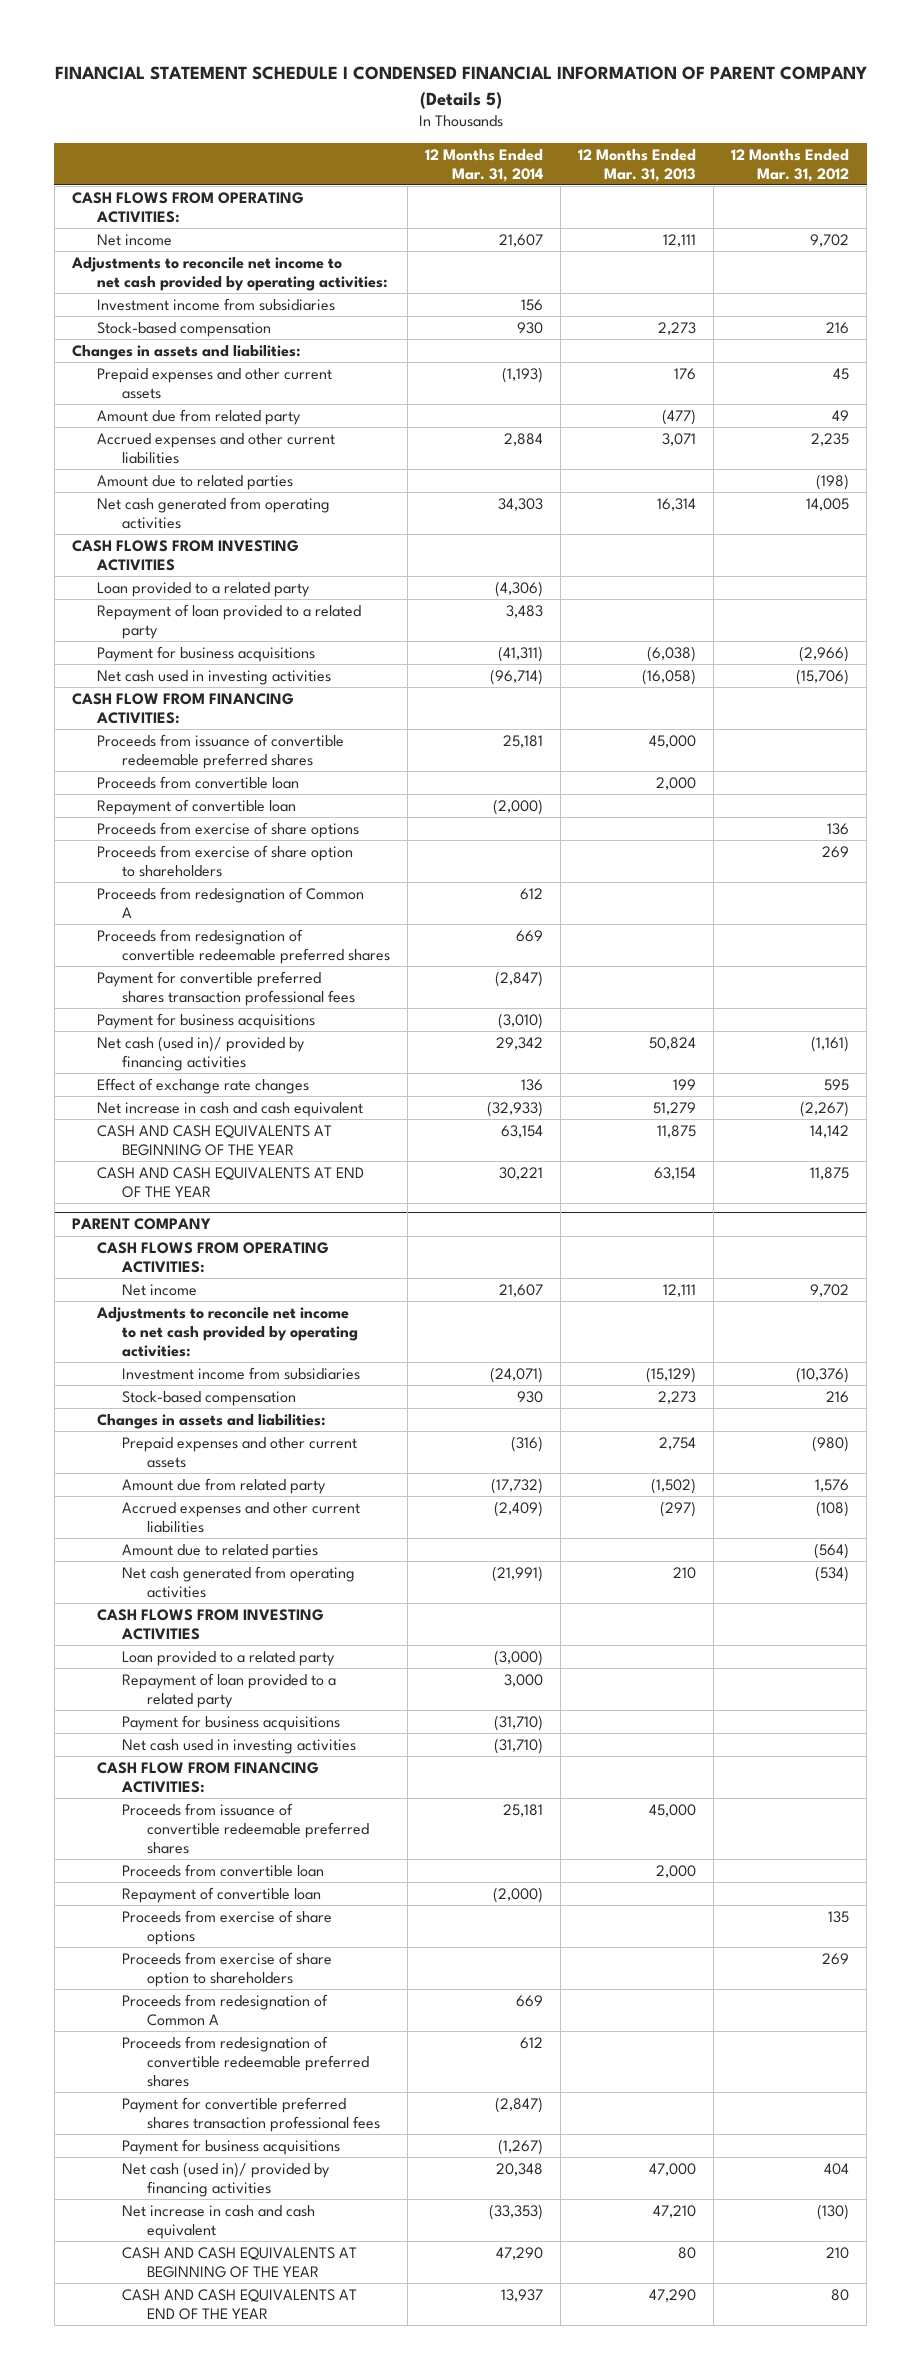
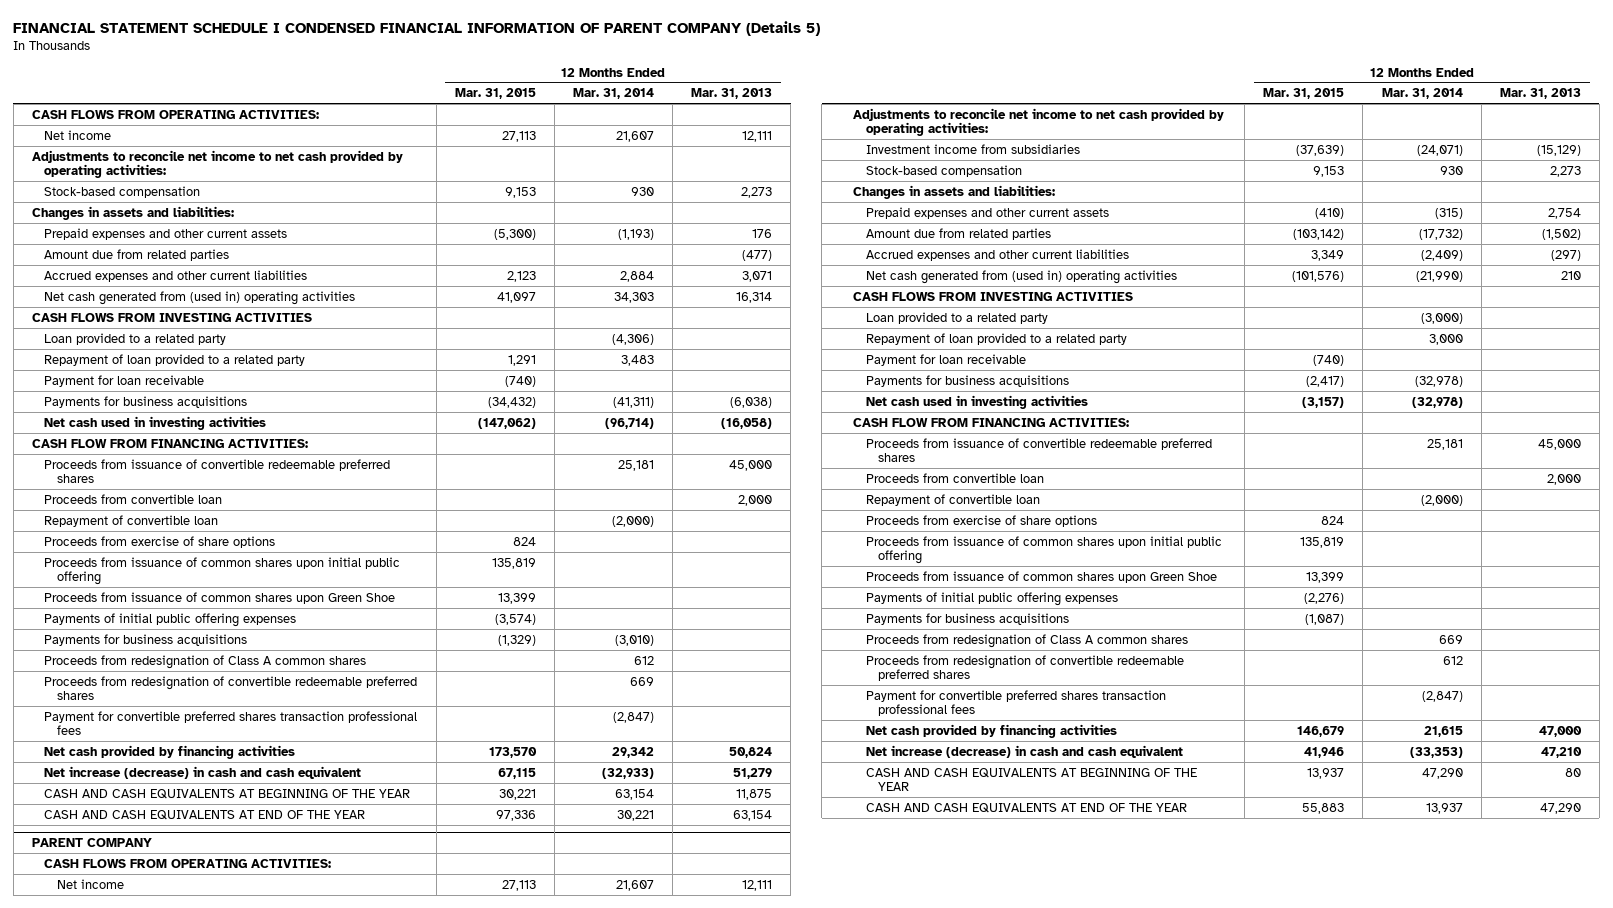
[731,148,850,182] 12 Months Ended Mar. 31, 2012 -> none
none -> [454,88,536,100] Mar. 31, 2015
[96,298,335,312] Investment income from subsidiaries -> none
[96,409,301,426] Amount due from related party -> [44,248,230,261] Amount due from related parties
[96,475,293,491] Amount due to related parties -> none
[96,497,330,529] Net cash generated from operating activities -> [44,290,356,305] Net cash generated from (used in) operating activities
none -> [44,374,205,387] Payment for loan receivable
[96,646,315,663] Payment for business acquisitions -> [44,395,248,408] Payments for business acquisitions
[96,845,353,877] Proceeds from exercise of share option to shareholders -> none
none -> [44,556,401,586] Proceeds from issuance of common shares upon initial public offering
none -> [44,591,396,604] Proceeds from issuance of common shares upon Green Shoe
none -> [44,612,297,627] Payments of initial public offering expenses
none -> [44,633,248,646] Payments for business acquisitions
[96,887,364,918] Proceeds from redesignation of Common A -> [44,654,367,669] Proceeds from redesignation of Class A common shares
[96,1013,315,1030] Payment for business acquisitions -> none
[96,1078,309,1095] Effect of exchange rate changes -> none
[96,1036,305,1071] Net cash (used in)/ provided by financing activities -> [44,744,296,759] Net cash provided by financing activities
[96,1102,363,1118] Net increase in cash and cash equivalent -> [44,765,362,779] Net increase (decrease) in cash and cash equivalent
[511,1436,544,1453] (316) -> [1434,207,1463,219] (315)
[122,1478,327,1495] Amount due from related party -> [865,227,1051,240] Amount due from related parties
[122,1544,319,1560] Amount due to related parties -> none
[122,1566,356,1598] Net cash generated from operating activities -> [865,269,1177,284] Net cash generated from (used in) operating activities
[492,1566,544,1583] (21,991) -> [1415,270,1463,282] (21,990)
none -> [865,353,1026,366] Payment for loan receivable
[122,1715,341,1732] Payment for business acquisitions -> [865,374,1069,387] Payments for business acquisitions
[494,1715,544,1732] (31,710) -> [1414,375,1463,387] (32,978)
[494,1738,544,1755] (31,710) -> [1411,396,1463,408] (32,978)
[122,1952,333,1987] Proceeds from exercise of share option to shareholders -> none
none -> [865,535,1222,565] Proceeds from issuance of common shares upon initial public offering
none -> [865,570,1217,583] Proceeds from issuance of common shares upon Green Shoe
none -> [865,591,1118,606] Payments of initial public offering expenses
none -> [865,612,1069,625] Payments for business acquisitions
[122,1994,329,2026] Proceeds from redesignation of Common A -> [865,633,1188,648] Proceeds from redesignation of Class A common shares
[122,2139,341,2156] Payment for business acquisitions -> none
[122,2162,331,2197] Net cash (used in)/ provided by financing activities -> [865,723,1117,738] Net cash provided by financing activities
[496,2163,544,2177] 20,348 -> [1423,725,1463,737] 21,615
[122,2205,316,2239] Net increase in cash and cash equivalent -> [865,744,1183,758] Net increase (decrease) in cash and cash equivalent

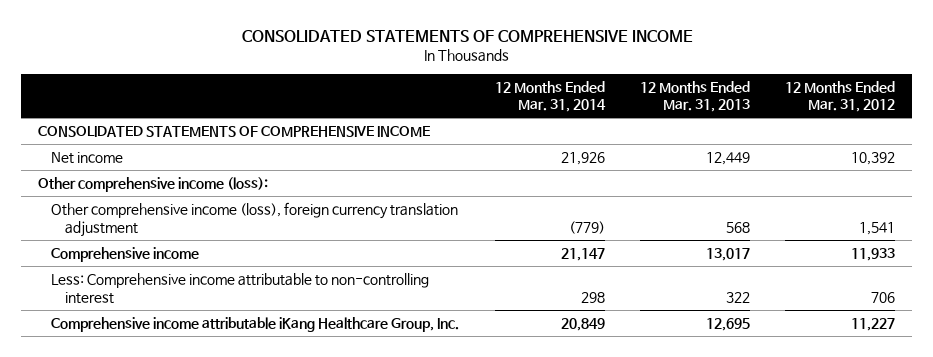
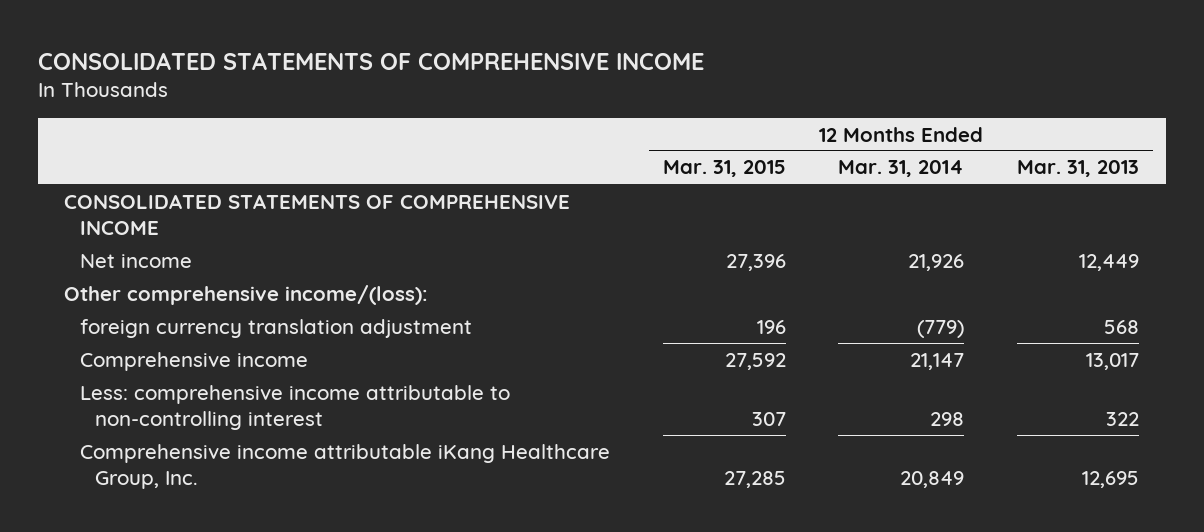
[784,80,895,113] 12 Months Ended Mar. 31, 2012 -> none
none -> [662,160,786,178] Mar. 31, 2015
[38,176,269,192] Other comprehensive income (loss): -> [64,284,429,305] Other comprehensive income/(loss):
[51,201,459,237] Other comprehensive income (loss), foreign currency translation adjustment -> [79,318,472,338] foreign currency translation adjustment
[51,272,430,304] Less: Comprehensive income attributable to non-controlling interest -> [79,384,510,430] Less: comprehensive income attributable to non-controlling interest

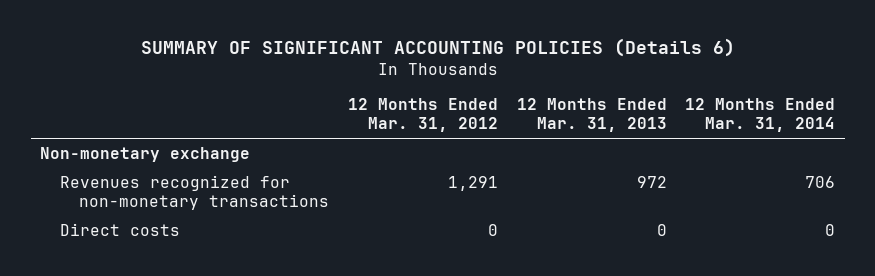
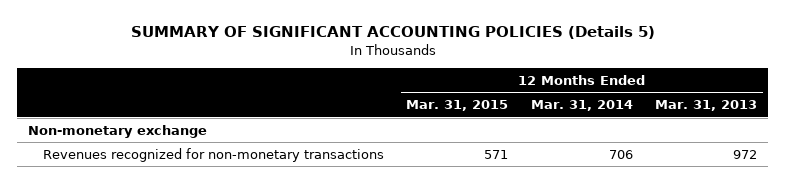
[140,38,735,58] SUMMARY OF SIGNIFICANT ACCOUNTING POLICIES (Details 6) -> [130,26,655,40] SUMMARY OF SIGNIFICANT ACCOUNTING POLICIES (Details 5)
[347,98,498,133] 12 Months Ended Mar. 31, 2012 -> none
none -> [406,100,509,112] Mar. 31, 2015
[59,223,180,237] Direct costs -> none

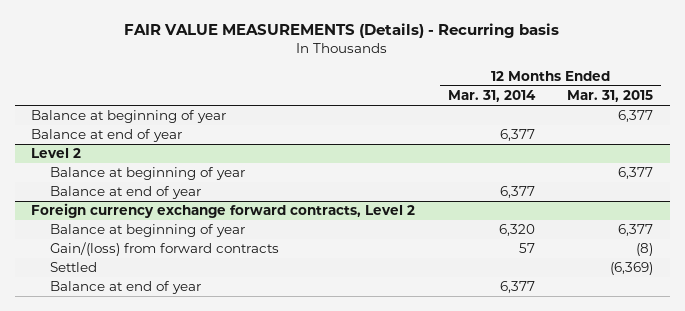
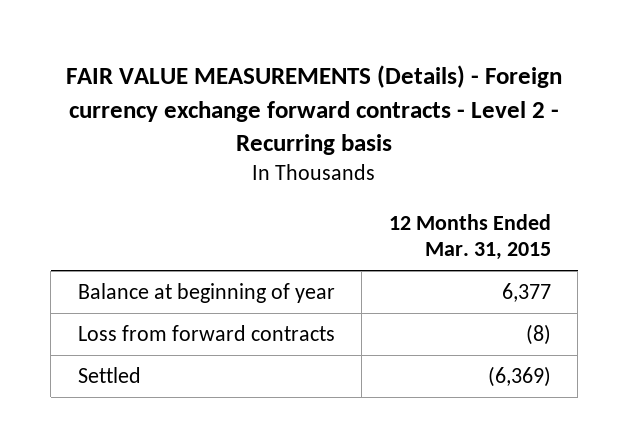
[124,23,560,39] FAIR VALUE MEASUREMENTS (Details) - Recurring basis -> [66,65,563,156] FAIR VALUE MEASUREMENTS (Details) - Foreign currency exchange forward contracts - Level 2 - Recurring basis
[447,90,536,103] Mar. 31, 2014 -> none
[31,129,183,143] Balance at end of year -> none
[31,148,82,159] Level 2 -> none
[49,167,245,181] Balance at beginning of year -> none
[49,186,201,200] Balance at end of year -> none
[31,203,416,219] Foreign currency exchange forward contracts, Level 2 -> none
[49,224,245,238] Balance at beginning of year -> none
[49,242,279,257] Gain/(loss) from forward contracts -> [77,325,335,342] Loss from forward contracts
[49,281,201,295] Balance at end of year -> none

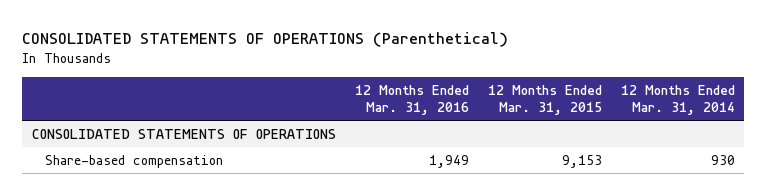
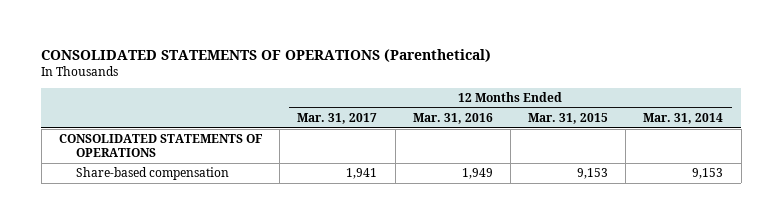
none -> [297,113,378,125] Mar. 31, 2017
[710,155,735,166] 930 -> [692,168,724,180] 9,153

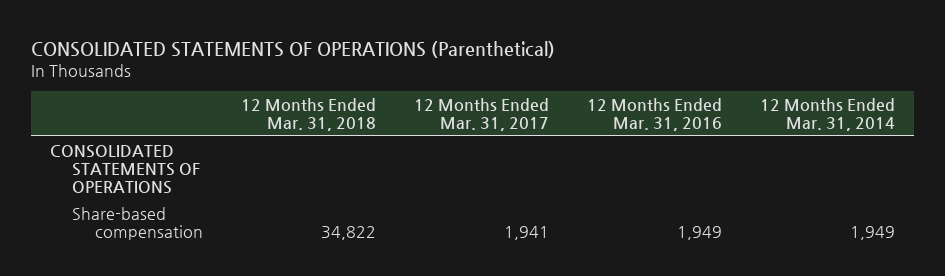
[528,113,609,125] Mar. 31, 2015 -> none
none -> [240,97,376,131] 12 Months Ended Mar. 31, 2018
[692,168,724,180] 9,153 -> [850,225,896,240] 1,949

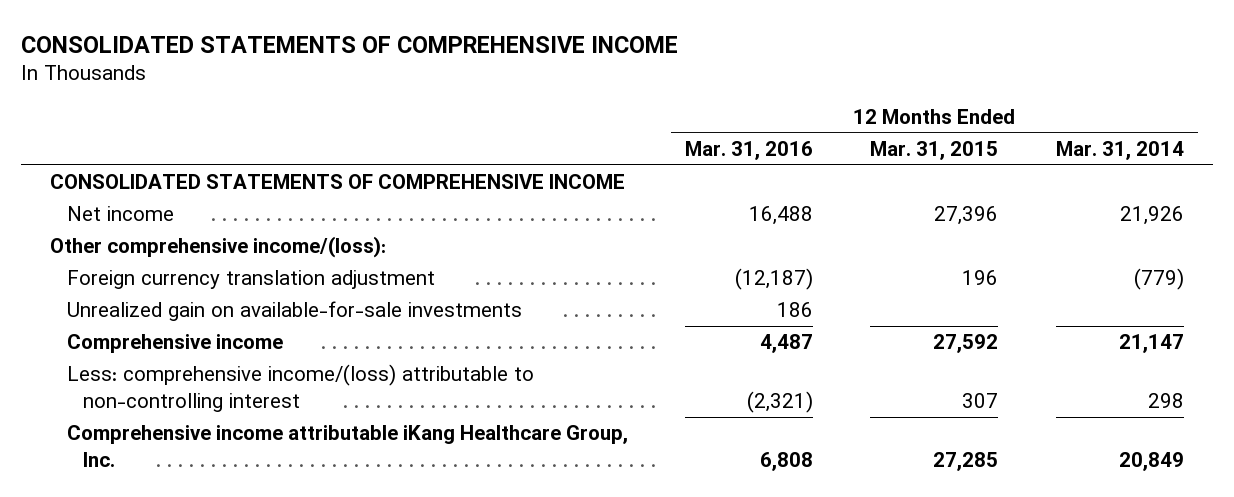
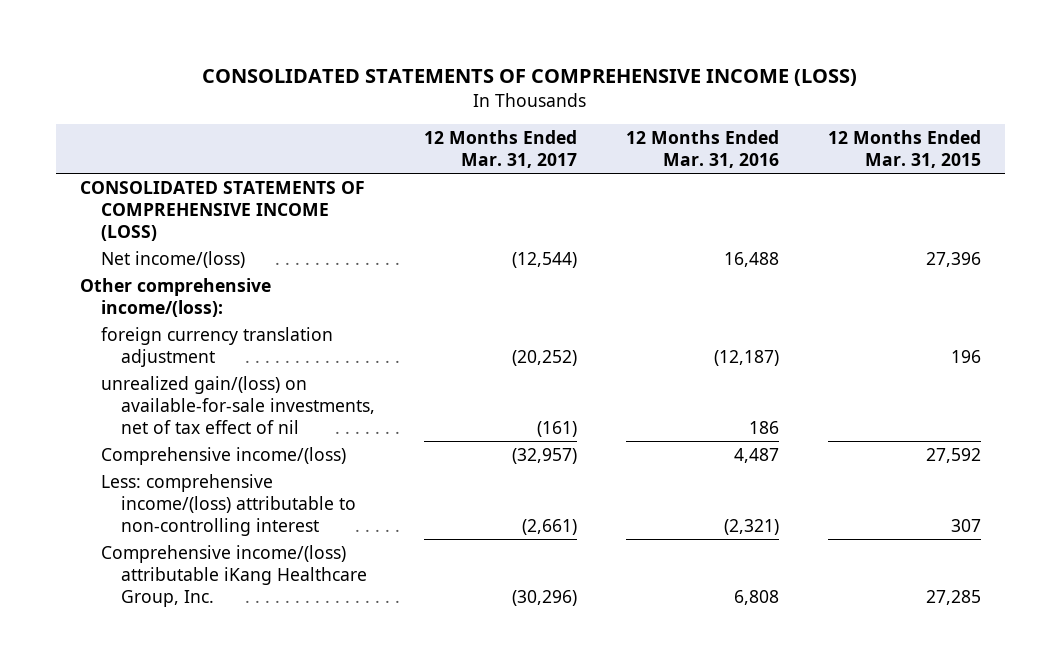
[21,35,679,53] CONSOLIDATED STATEMENTS OF COMPREHENSIVE INCOME -> [202,69,858,87] CONSOLIDATED STATEMENTS OF COMPREHENSIVE INCOME (LOSS)
[1055,140,1184,160] Mar. 31, 2014 -> none
none -> [424,130,578,169] 12 Months Ended Mar. 31, 2017
[49,174,625,190] CONSOLIDATED STATEMENTS OF COMPREHENSIVE INCOME -> [80,180,366,241] CONSOLIDATED STATEMENTS OF COMPREHENSIVE INCOME (LOSS)
[66,206,174,222] Net income -> [100,250,245,268] Net income/(loss)
[66,270,435,290] Foreign currency translation adjustment -> [100,326,333,367] foreign currency translation adjustment
[66,301,522,322] Unrealized gain on available-for-sale investments -> [100,375,376,434] unrealized gain/(loss) on available-for-sale investments, net of tax effect of nil
[66,334,283,354] Comprehensive income -> [100,446,346,465] Comprehensive income/(loss)
[66,425,628,467] Comprehensive income attributable iKang Healthcare Group, Inc. -> [100,544,368,607] Comprehensive income/(loss) attributable iKang Healthcare Group, Inc.

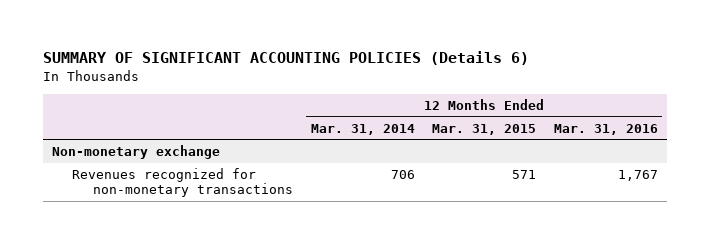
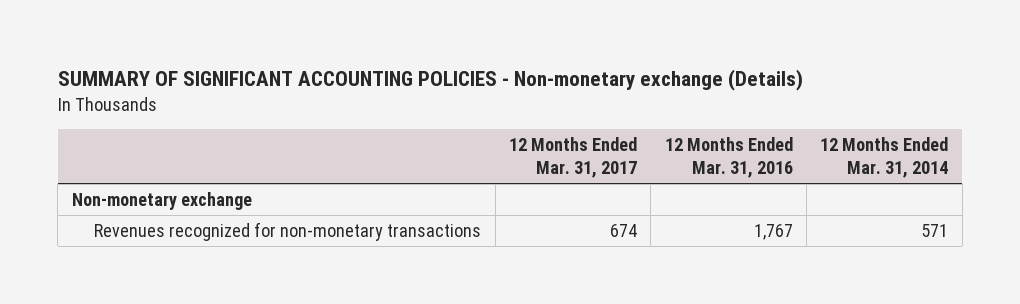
[42,51,529,66] SUMMARY OF SIGNIFICANT ACCOUNTING POLICIES (Details 6) -> [57,69,803,92] SUMMARY OF SIGNIFICANT ACCOUNTING POLICIES - Non-monetary exchange (Details)
[432,123,537,135] Mar. 31, 2015 -> none
none -> [508,137,637,179] 12 Months Ended Mar. 31, 2017
[390,170,415,180] 706 -> [921,224,949,238] 571

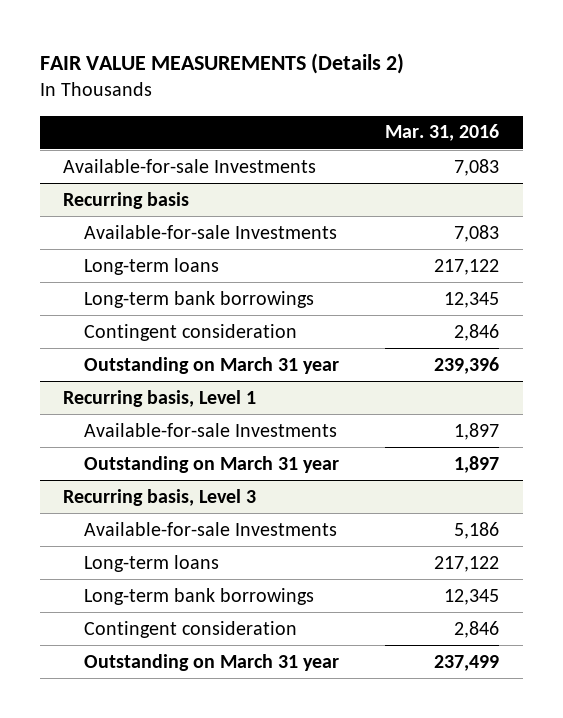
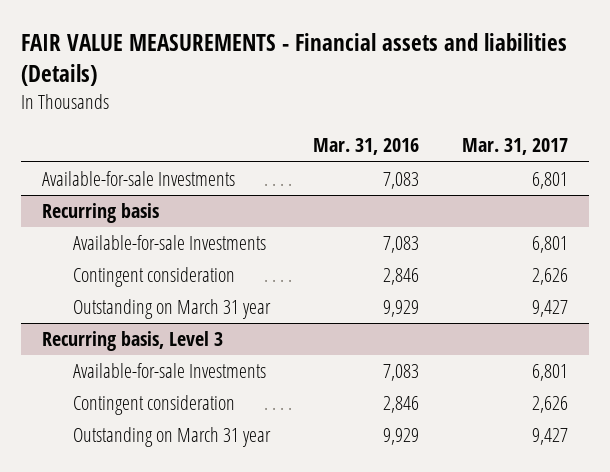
[40,53,405,75] FAIR VALUE MEASUREMENTS (Details 2) -> [20,33,567,87] FAIR VALUE MEASUREMENTS - Financial assets and liabilities (Details)
none -> [461,138,568,156] Mar. 31, 2017
[84,257,220,275] Long-term loans -> none
[84,290,315,308] Long-term bank borrowings -> none
[63,389,257,407] Recurring basis, Level 1 -> none
[84,422,338,437] Available-for-sale Investments -> none
[84,455,340,473] Outstanding on March 31 year -> none
[434,356,500,374] 239,396 -> [383,300,420,318] 9,929
[84,554,220,572] Long-term loans -> none
[84,587,315,605] Long-term bank borrowings -> none
[454,521,500,539] 5,186 -> [383,364,420,382] 7,083
[434,654,500,671] 237,499 -> [383,428,420,446] 9,929

